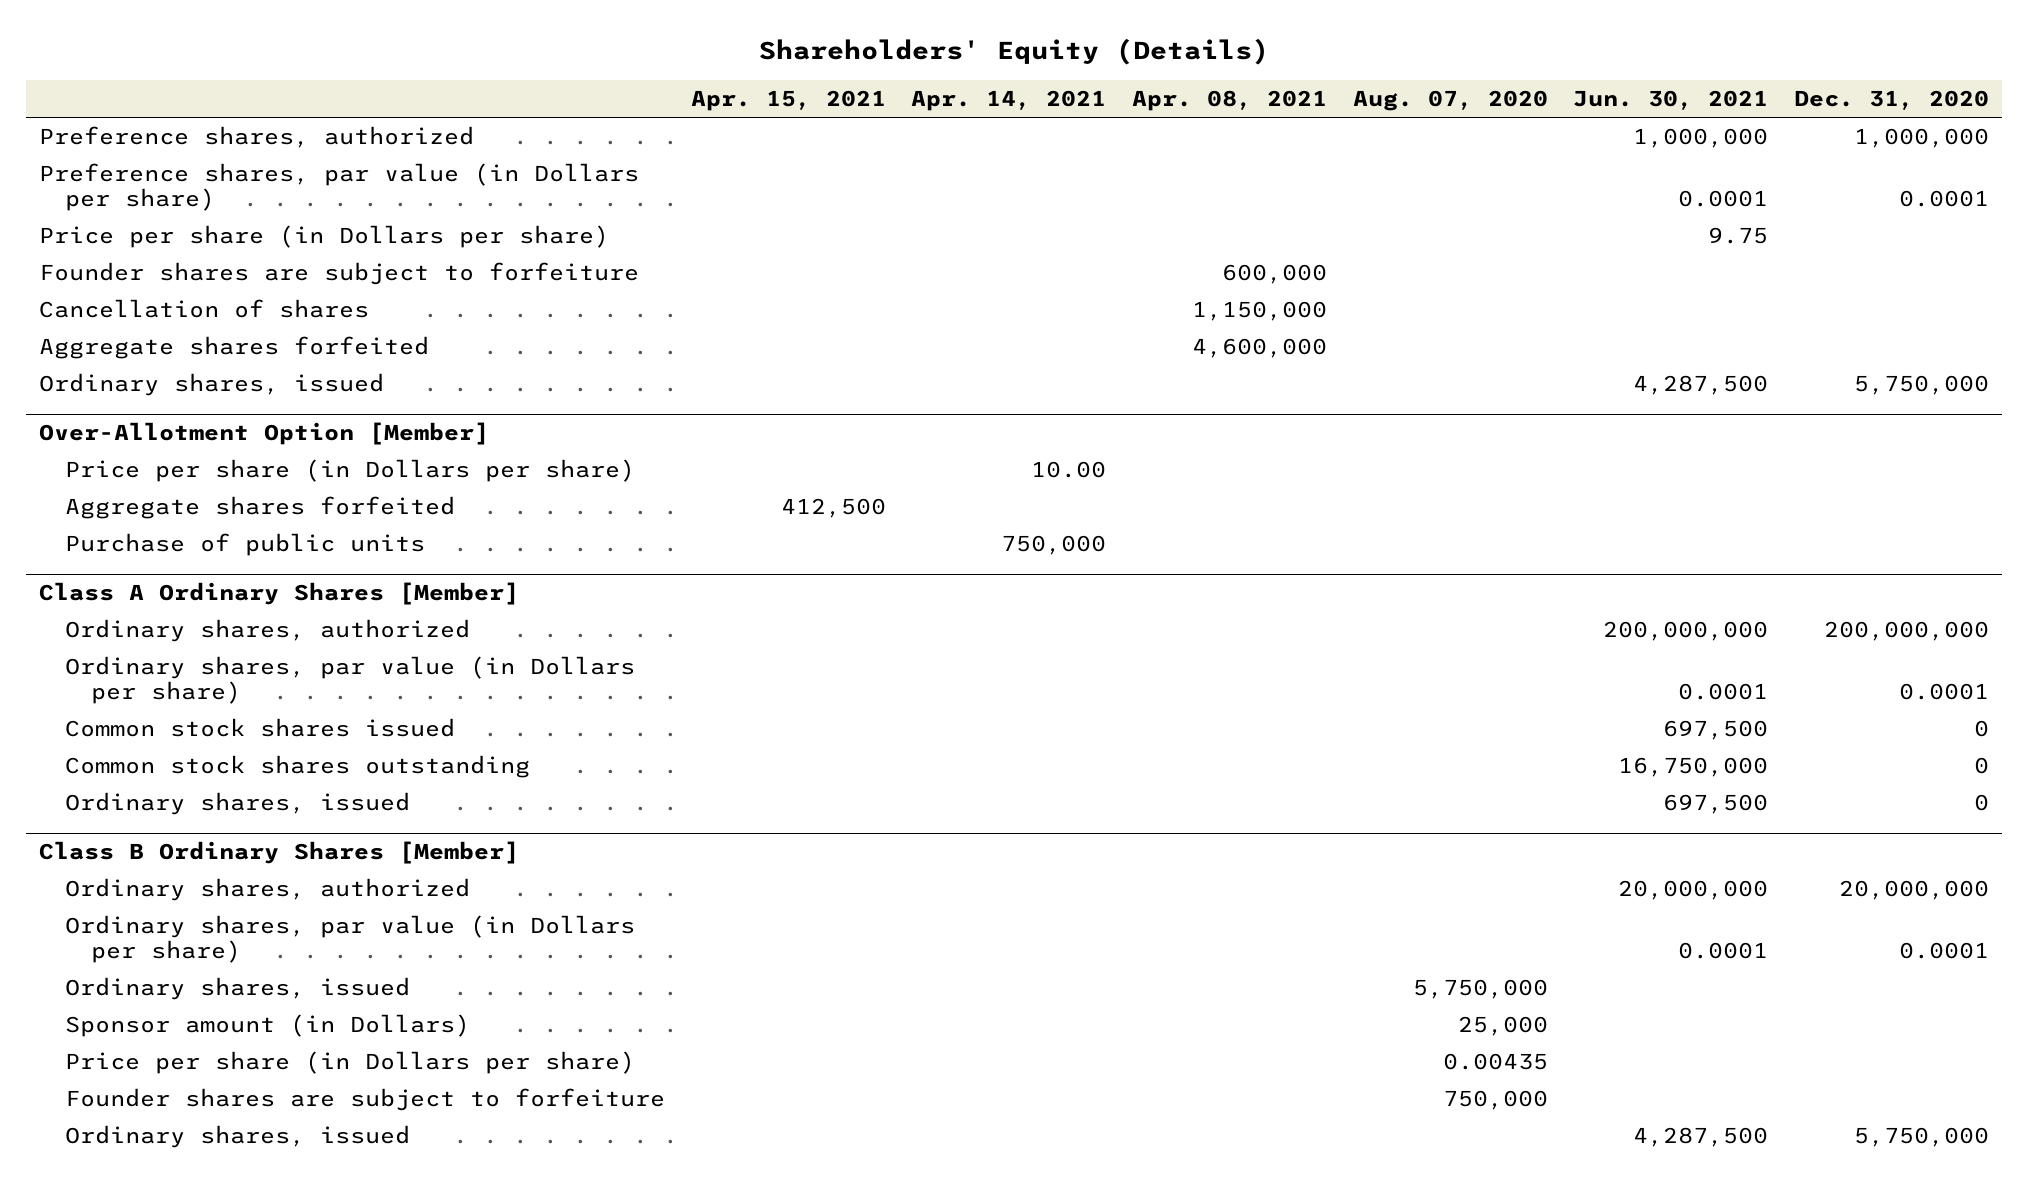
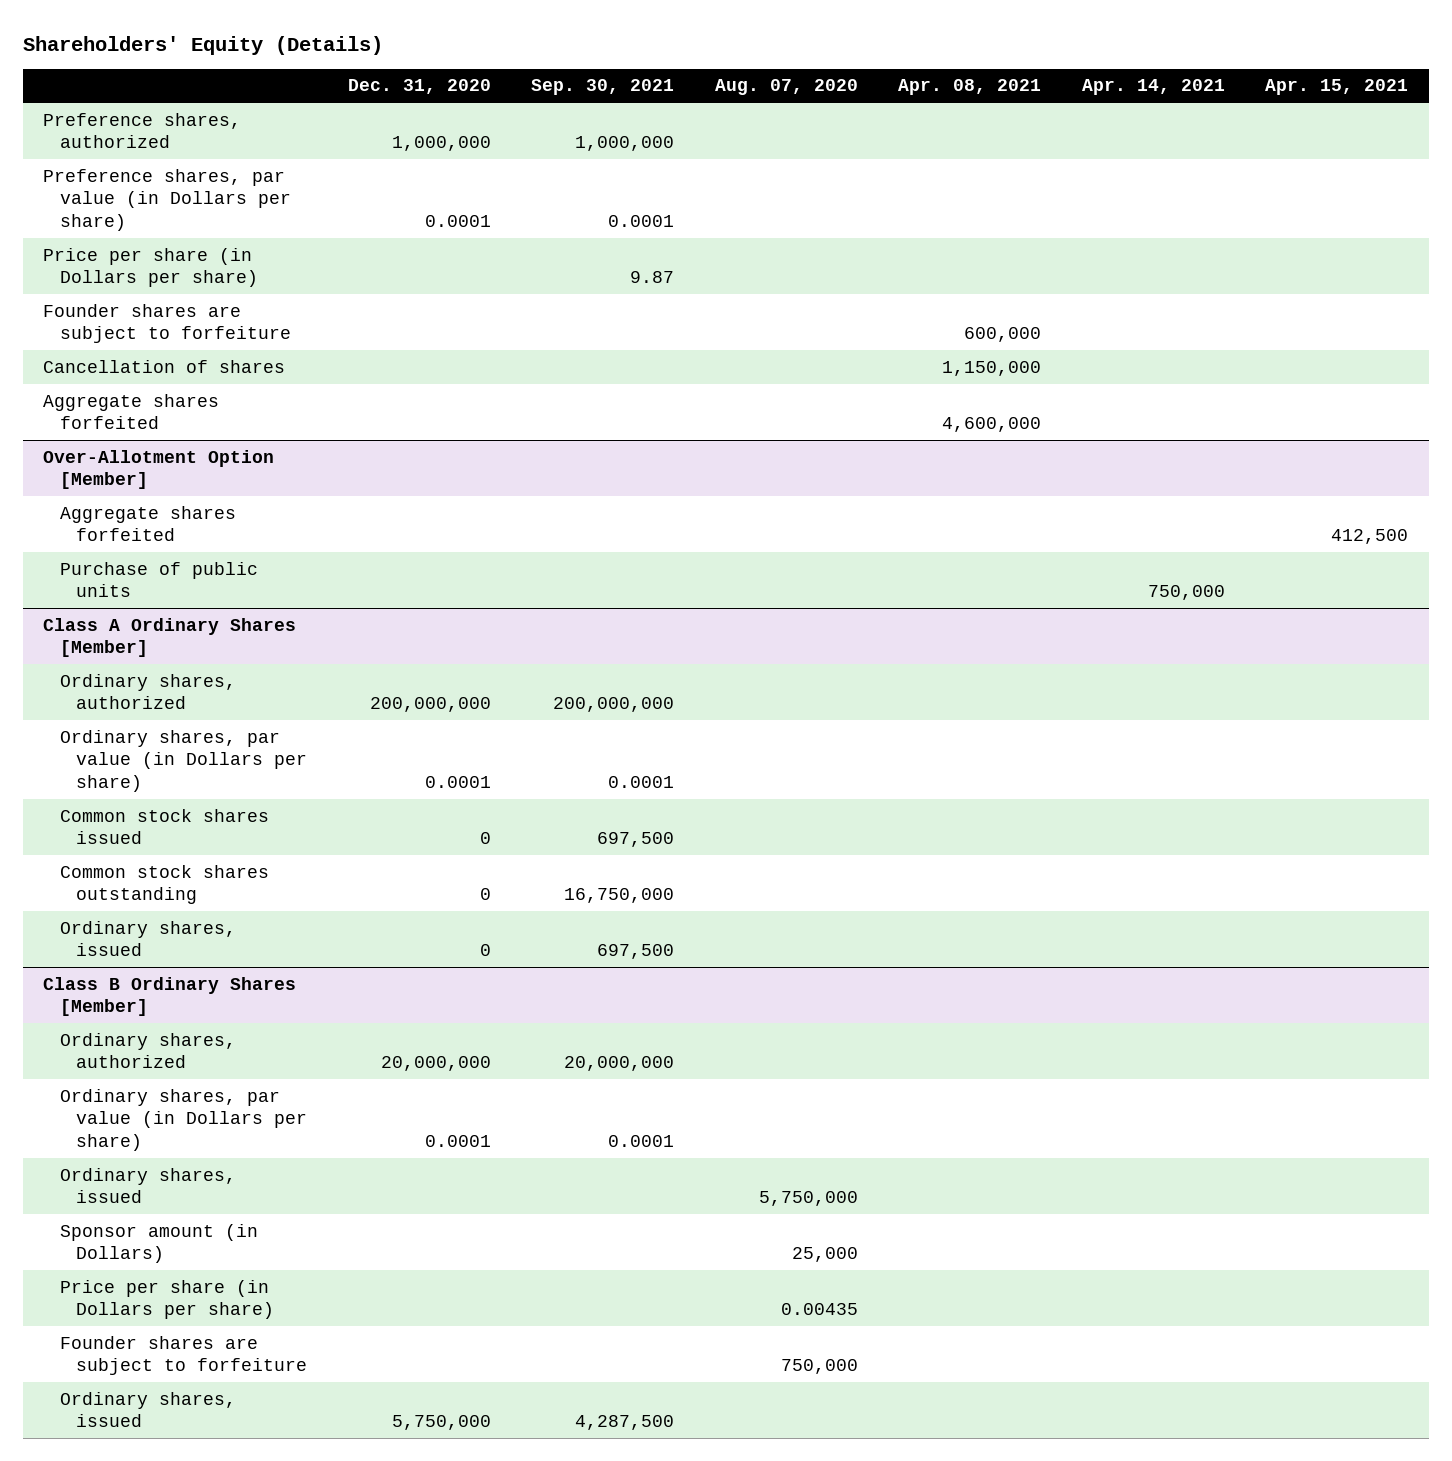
[1573,90,1769,111] Jun. 30, 2021 -> none
none -> [531,79,675,96] Sep. 30, 2021
[38,372,384,396] Ordinary shares, issued -> none
[64,458,635,482] Price per share (in Dollars per share) -> none

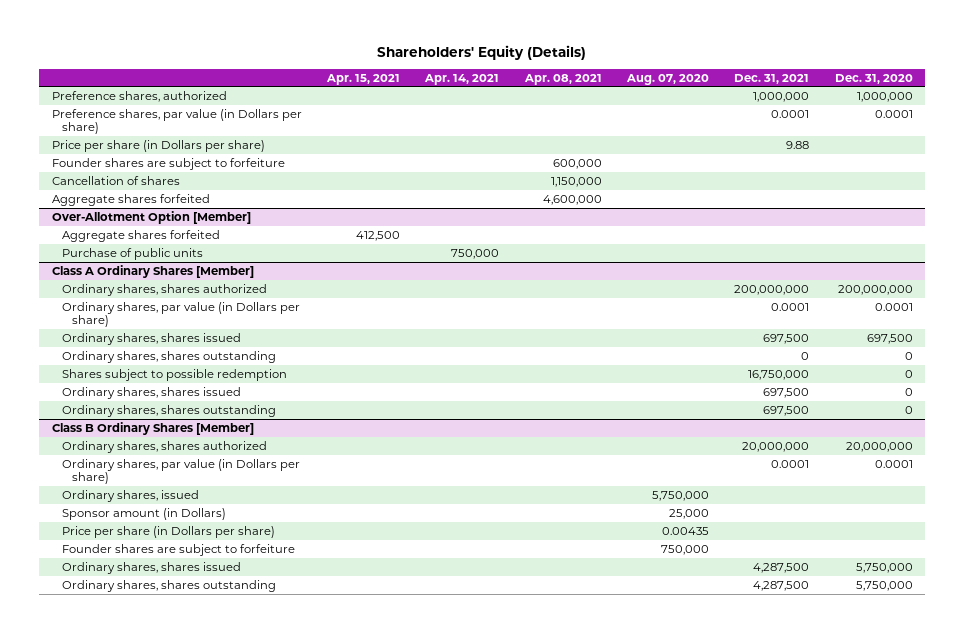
[531,79,675,96] Sep. 30, 2021 -> none
none -> [734,73,810,84] Dec. 31, 2021
[59,673,236,710] Ordinary shares, authorized -> [61,283,267,296] Ordinary shares, shares authorized
[59,864,269,905] Common stock shares outstanding -> none
[59,808,269,845] Common stock shares issued -> [61,332,241,345] Ordinary shares, shares issued
[479,832,491,845] 0 -> [866,333,913,344] 697,500
none -> [61,350,276,363] Ordinary shares, shares outstanding
none -> [61,368,287,381] Shares subject to possible redemption
[59,920,236,957] Ordinary shares, issued -> [61,386,241,399] Ordinary shares, shares issued
none -> [61,404,276,417] Ordinary shares, shares outstanding
[59,1032,236,1069] Ordinary shares, authorized -> [61,440,267,453] Ordinary shares, shares authorized
[59,1391,236,1428] Ordinary shares, issued -> [61,561,241,574] Ordinary shares, shares issued
none -> [61,579,276,592] Ordinary shares, shares outstanding

